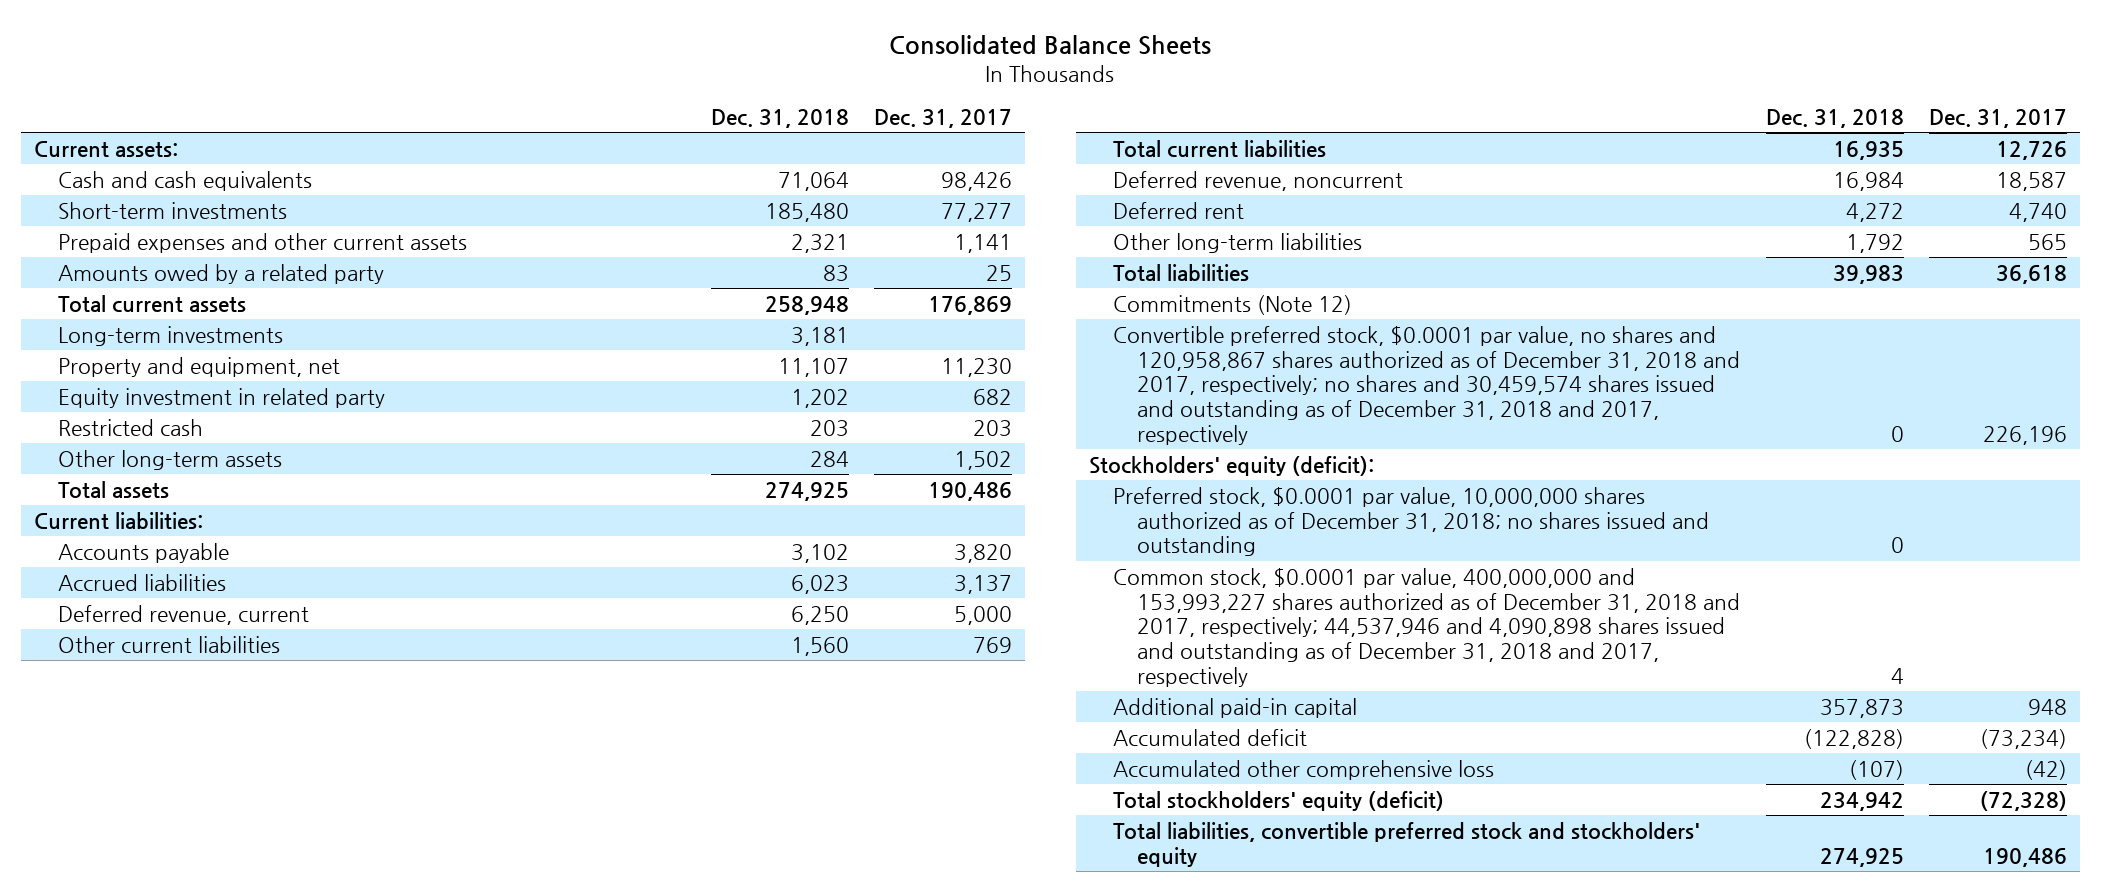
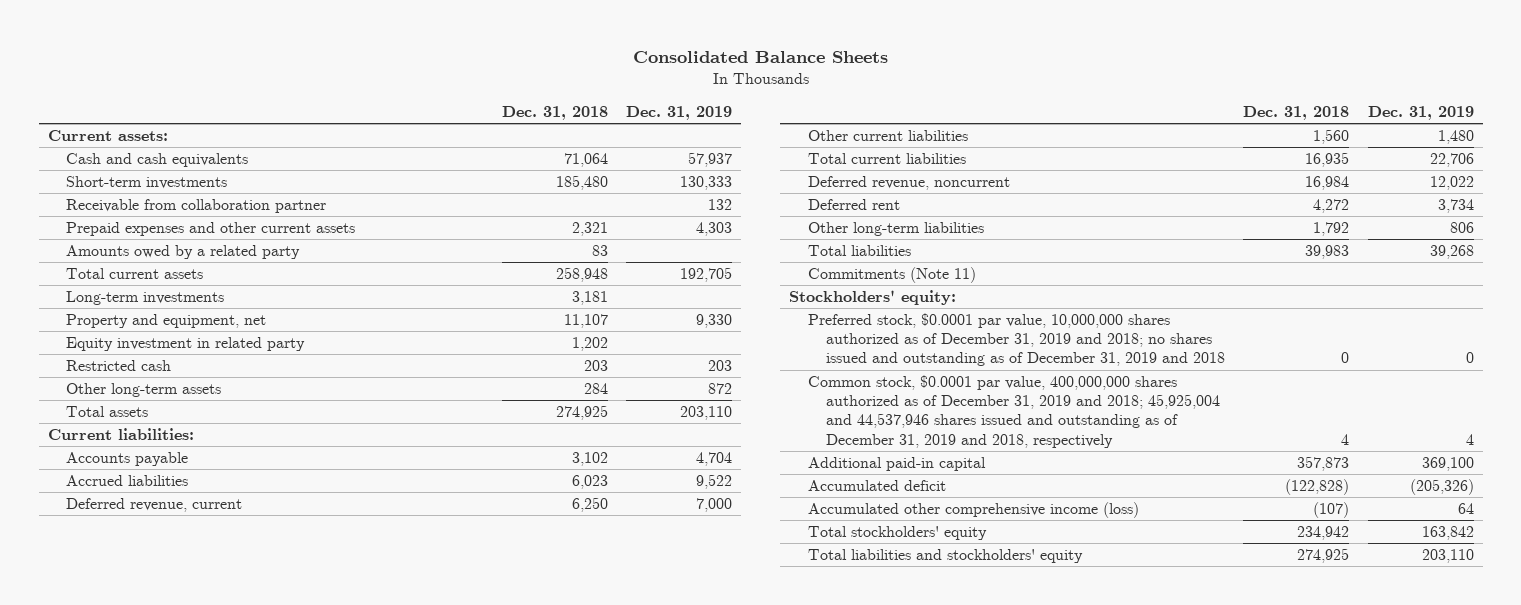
[874,108,1013,128] Dec. 31, 2017 -> none
none -> [626,105,733,120] Dec. 31, 2019
none -> [66,199,327,214] Receivable from collaboration partner
[1113,325,1741,446] Convertible preferred stock, $0.0001 par value, no shares and 120,958,867 shares authorized as of December 31, 2018 and 2017, respectively; no shares and 30,459,574 shares issued and outstanding as of December 31, 2018 and 2017, respectively -> none
[1113,294,1353,315] Commitments (Note 12) -> [807,267,976,284] Commitments (Note 11)
[1088,455,1374,476] Stockholders' equity (deficit): -> [789,290,957,306] Stockholders' equity:
[1113,486,1710,557] Preferred stock, $0.0001 par value, 10,000,000 shares authorized as of December 31, 2018; no shares issued and outstanding -> [807,313,1226,367] Preferred stock, $0.0001 par value, 10,000,000 shares authorized as of December 31, 2019 and 2018; no shares issued and outstanding as of December 31, 2019 and 2018
[1113,567,1741,688] Common stock, $0.0001 par value, 400,000,000 and 153,993,227 shares authorized as of December 31, 2018 and 2017, respectively; 44,537,946 and 4,090,898 shares issued and outstanding as of December 31, 2018 and 2017, respectively -> [807,375,1221,448] Common stock, $0.0001 par value, 400,000,000 shares authorized as of December 31, 2019 and 2018; 45,925,004 and 44,537,946 shares issued and outstanding as of December 31, 2019 and 2018, respectively
[1113,759,1495,780] Accumulated other comprehensive loss -> [807,502,1139,519] Accumulated other comprehensive income (loss)
[1113,790,1445,811] Total stockholders' equity (deficit) -> [807,526,987,541] Total stockholders' equity
[1113,821,1701,867] Total liabilities, convertible preferred stock and stockholders' equity -> [807,549,1083,564] Total liabilities and stockholders' equity

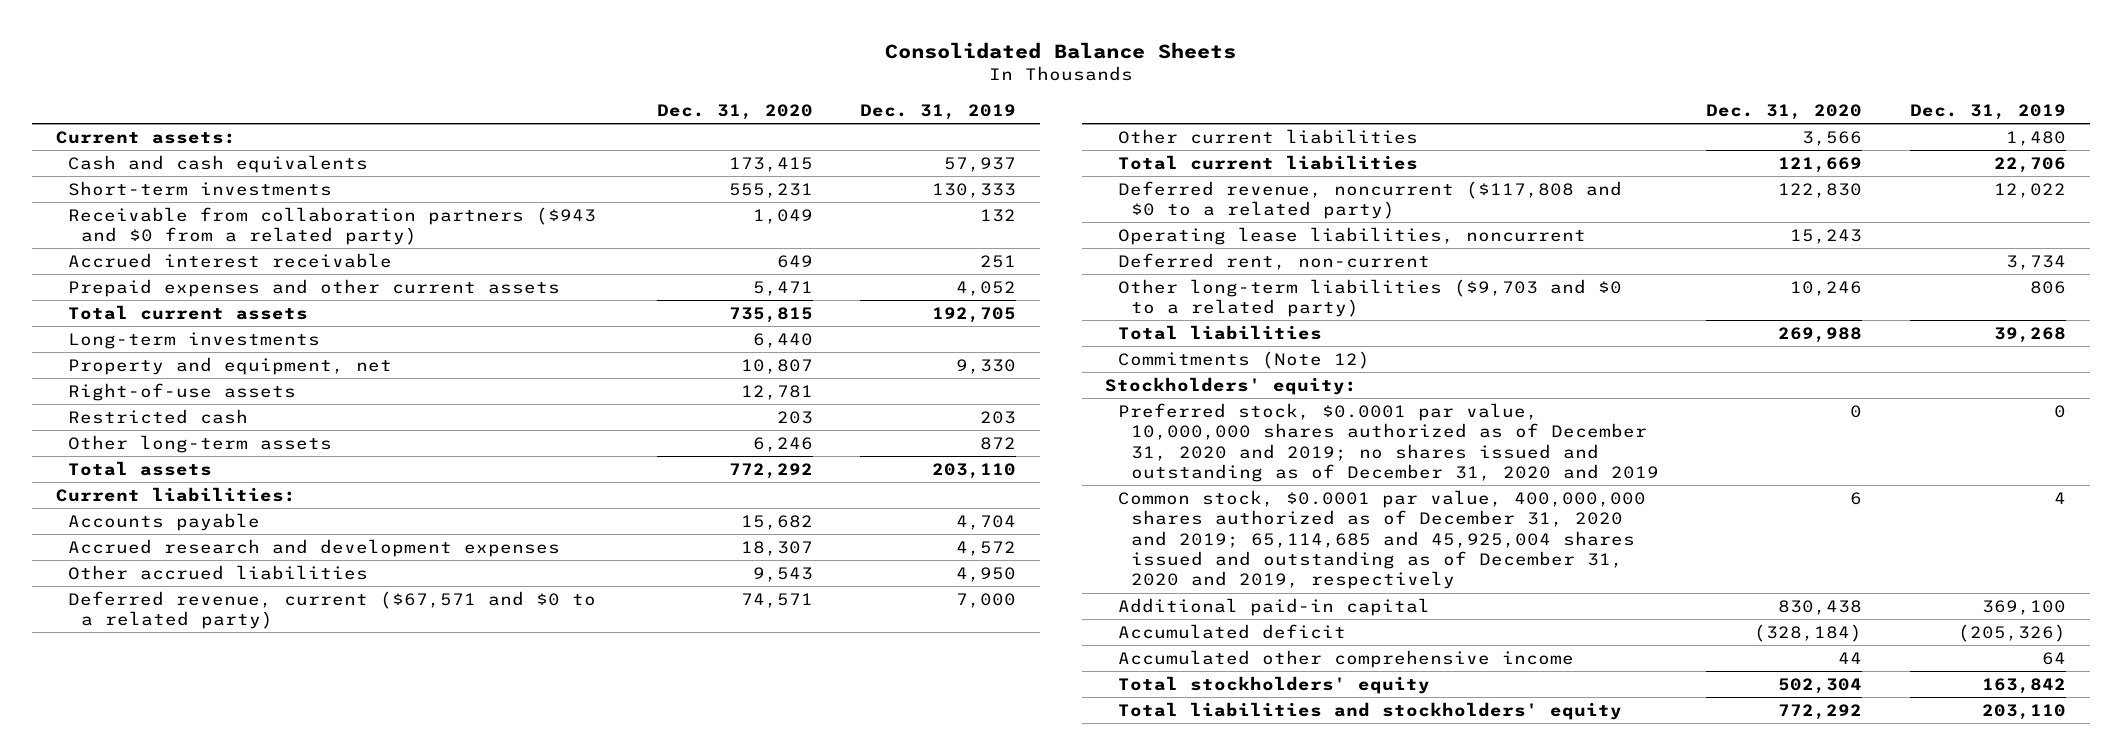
[501,105,608,120] Dec. 31, 2018 -> none
none -> [656,103,813,120] Dec. 31, 2020
[66,245,301,260] Amounts owed by a related party -> none
[66,199,327,214] Receivable from collaboration partner -> [68,206,597,246] Receivable from collaboration partners ($943 and $0 from a related party)
none -> [68,252,393,268] Accrued interest receivable
[696,222,733,237] 4,303 -> [956,280,1017,296] 4,052
[66,337,306,352] Equity investment in related party -> none
none -> [68,382,297,401] Right-of-use assets
[66,498,243,513] Deferred revenue, current -> none
none -> [68,538,561,557] Accrued research and development expenses
[66,475,189,487] Accrued liabilities -> [68,564,369,580] Other accrued liabilities
[696,474,733,490] 9,522 -> [956,566,1017,582] 4,950
none -> [68,590,597,630] Deferred revenue, current ($67,571 and $0 to a related party)
[807,176,1010,191] Deferred revenue, noncurrent -> [1118,180,1623,220] Deferred revenue, noncurrent ($117,808 and $0 to a related party)
none -> [1118,226,1587,245] Operating lease liabilities, noncurrent
[807,199,900,211] Deferred rent -> [1118,252,1431,270] Deferred rent, non-current
[807,222,984,237] Other long-term liabilities -> [1118,278,1623,318] Other long-term liabilities ($9,703 and $0 to a related party)
[807,267,976,284] Commitments (Note 11) -> [1118,350,1371,369] Commitments (Note 12)
[807,313,1226,367] Preferred stock, $0.0001 par value, 10,000,000 shares authorized as of December 31, 2019 and 2018; no shares issued and outstanding as of December 31, 2019 and 2018 -> [1118,402,1659,483] Preferred stock, $0.0001 par value, 10,000,000 shares authorized as of December 31, 2020 and 2019; no shares issued and outstanding as of December 31, 2020 and 2019
[807,375,1221,448] Common stock, $0.0001 par value, 400,000,000 shares authorized as of December 31, 2019 and 2018; 45,925,004 and 44,537,946 shares issued and outstanding as of December 31, 2019 and 2018, respectively -> [1118,489,1647,590] Common stock, $0.0001 par value, 400,000,000 shares authorized as of December 31, 2020 and 2019; 65,114,685 and 45,925,004 shares issued and outstanding as of December 31, 2020 and 2019, respectively
[807,502,1139,519] Accumulated other comprehensive income (loss) -> [1118,649,1575,668] Accumulated other comprehensive income

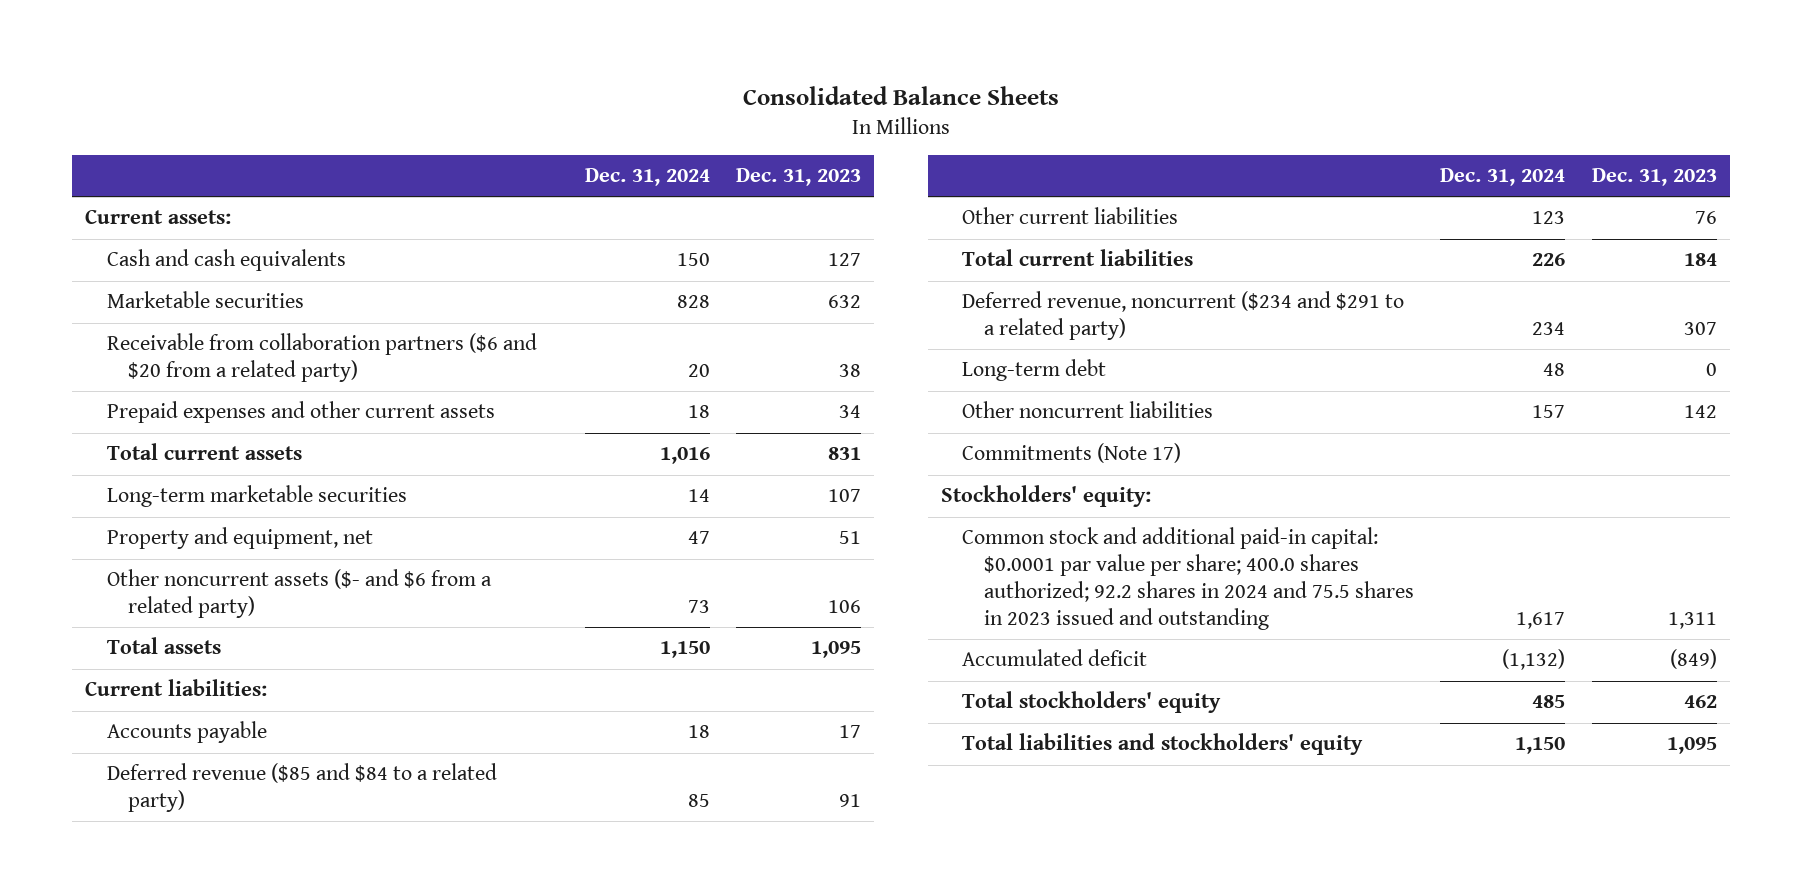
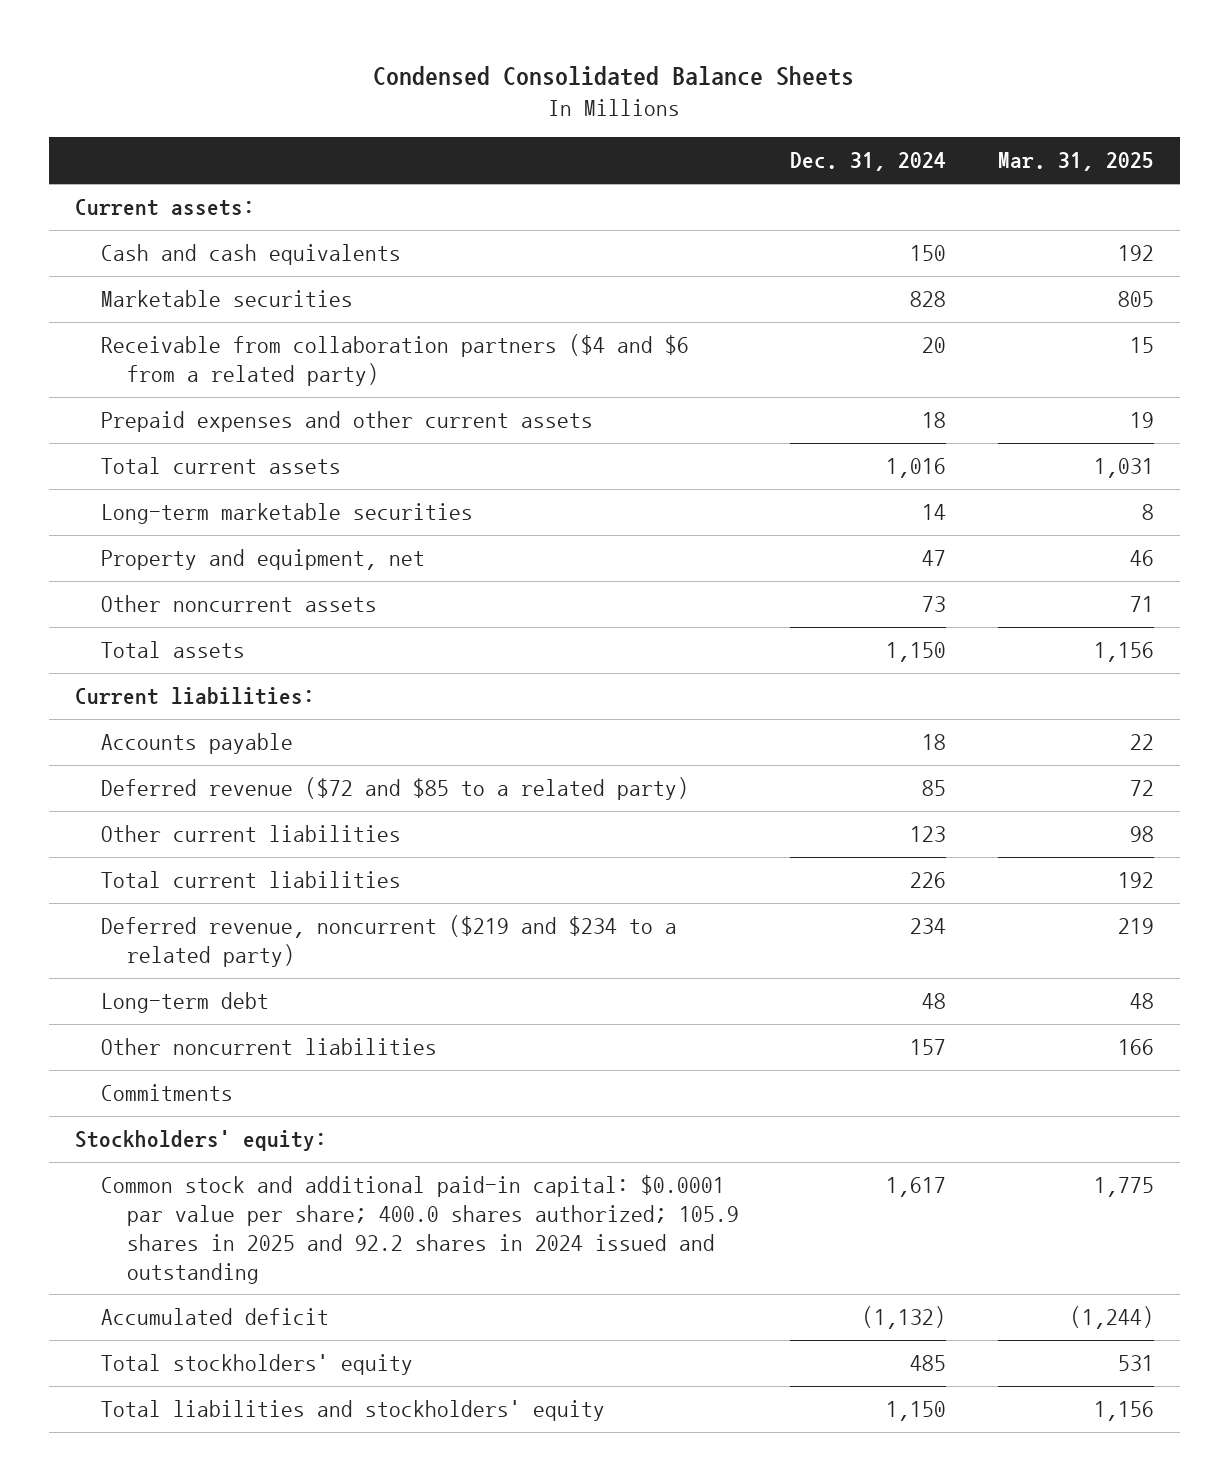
[742,85,1059,105] Consolidated Balance Sheets -> [373,66,855,87] Condensed Consolidated Balance Sheets
[736,168,862,187] Dec. 31, 2023 -> none
none -> [998,152,1155,172] Mar. 31, 2025
[106,333,537,383] Receivable from collaboration partners ($6 and $20 from a related party) -> [100,334,689,386] Receivable from collaboration partners ($4 and $6 from a related party)
[106,569,492,619] Other noncurrent assets ($- and $6 from a related party) -> [100,595,377,613] Other noncurrent assets
[106,763,497,813] Deferred revenue ($85 and $84 to a related party) -> [100,777,689,801] Deferred revenue ($72 and $85 to a related party)
[962,291,1405,341] Deferred revenue, noncurrent ($234 and $291 to a related party) -> [100,915,677,967] Deferred revenue, noncurrent ($219 and $234 to a related party)
[962,443,1182,464] Commitments (Note 17) -> [100,1084,233,1102] Commitments
[962,527,1414,630] Common stock and additional paid-in capital: $0.0001 par value per share; 400.0 shares authorized; 92.2 shares in 2024 and 75.5 shares in 2023 issued and outstanding -> [100,1175,739,1284] Common stock and additional paid-in capital: $0.0001 par value per share; 400.0 shares authorized; 105.9 shares in 2025 and 92.2 shares in 2024 issued and outstanding

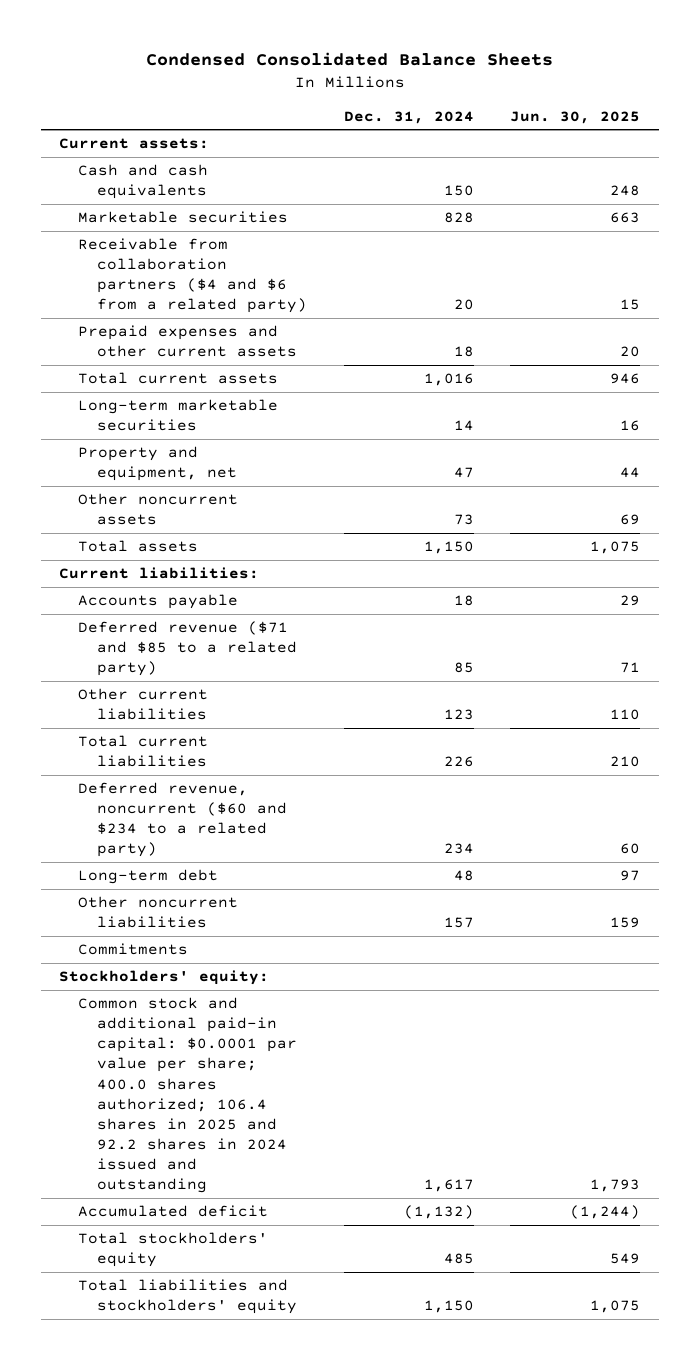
[998,152,1155,172] Mar. 31, 2025 -> none
none -> [510,110,641,124] Jun. 30, 2025
[100,777,689,801] Deferred revenue ($72 and $85 to a related party) -> [77,620,297,677] Deferred revenue ($71 and $85 to a related party)
[100,915,677,967] Deferred revenue, noncurrent ($219 and $234 to a related party) -> [77,781,287,858] Deferred revenue, noncurrent ($60 and $234 to a related party)
[100,1175,739,1284] Common stock and additional paid-in capital: $0.0001 par value per share; 400.0 shares authorized; 105.9 shares in 2025 and 92.2 shares in 2024 issued and outstanding -> [77,996,297,1194] Common stock and additional paid-in capital: $0.0001 par value per share; 400.0 shares authorized; 106.4 shares in 2025 and 92.2 shares in 2024 issued and outstanding

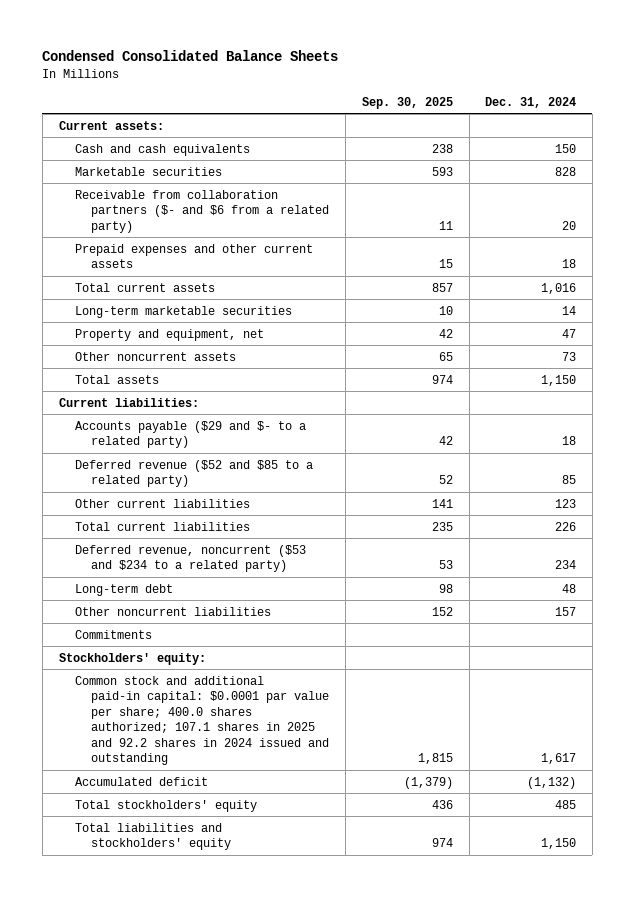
[510,110,641,124] Jun. 30, 2025 -> none
none -> [361,96,453,109] Sep. 30, 2025
[77,237,307,314] Receivable from collaboration partners ($4 and $6 from a related party) -> [74,189,330,233] Receivable from collaboration partners ($- and $6 from a related party)
[77,593,238,609] Accounts payable -> [74,420,306,449] Accounts payable ($29 and $- to a related party)
[77,620,297,677] Deferred revenue ($71 and $85 to a related party) -> [74,459,313,488] Deferred revenue ($52 and $85 to a related party)
[77,781,287,858] Deferred revenue, noncurrent ($60 and $234 to a related party) -> [74,544,306,573] Deferred revenue, noncurrent ($53 and $234 to a related party)
[77,996,297,1194] Common stock and additional paid-in capital: $0.0001 par value per share; 400.0 shares authorized; 106.4 shares in 2025 and 92.2 shares in 2024 issued and outstanding -> [74,675,330,766] Common stock and additional paid-in capital: $0.0001 par value per share; 400.0 shares authorized; 107.1 shares in 2025 and 92.2 shares in 2024 issued and outstanding

